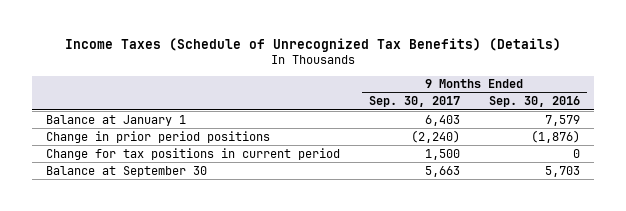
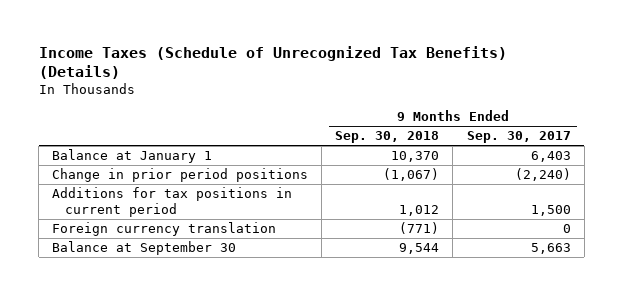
[488,96,580,108] Sep. 30, 2016 -> none
none -> [335,131,440,144] Sep. 30, 2018
[45,147,340,160] Change for tax positions in current period -> [52,187,293,218] Additions for tax positions in current period
none -> [52,222,277,237] Foreign currency translation

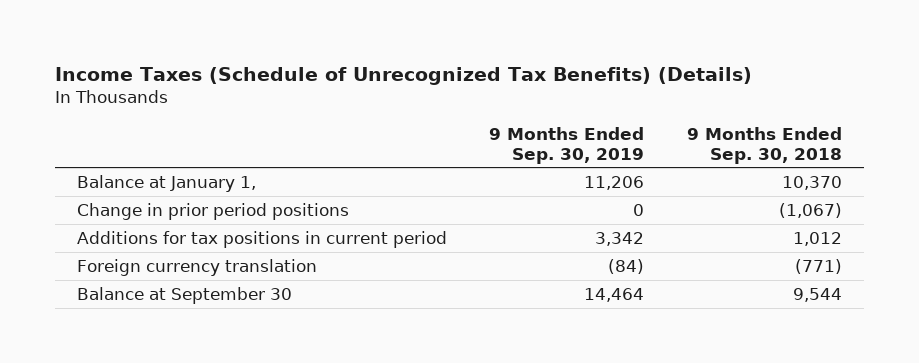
[466,131,571,144] Sep. 30, 2017 -> none
none -> [489,126,645,164] 9 Months Ended Sep. 30, 2019
[52,149,213,164] Balance at January 1 -> [76,174,256,192] Balance at January 1,

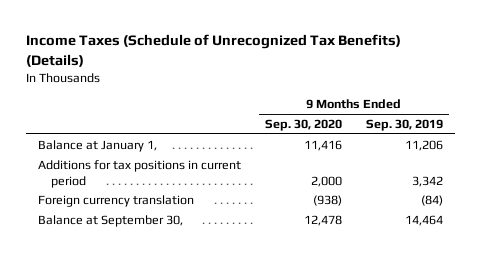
[687,126,843,164] 9 Months Ended Sep. 30, 2018 -> none
none -> [265,119,343,132] Sep. 30, 2020
[76,202,349,220] Change in prior period positions -> none
[76,286,292,304] Balance at September 30 -> [37,214,183,227] Balance at September 30,

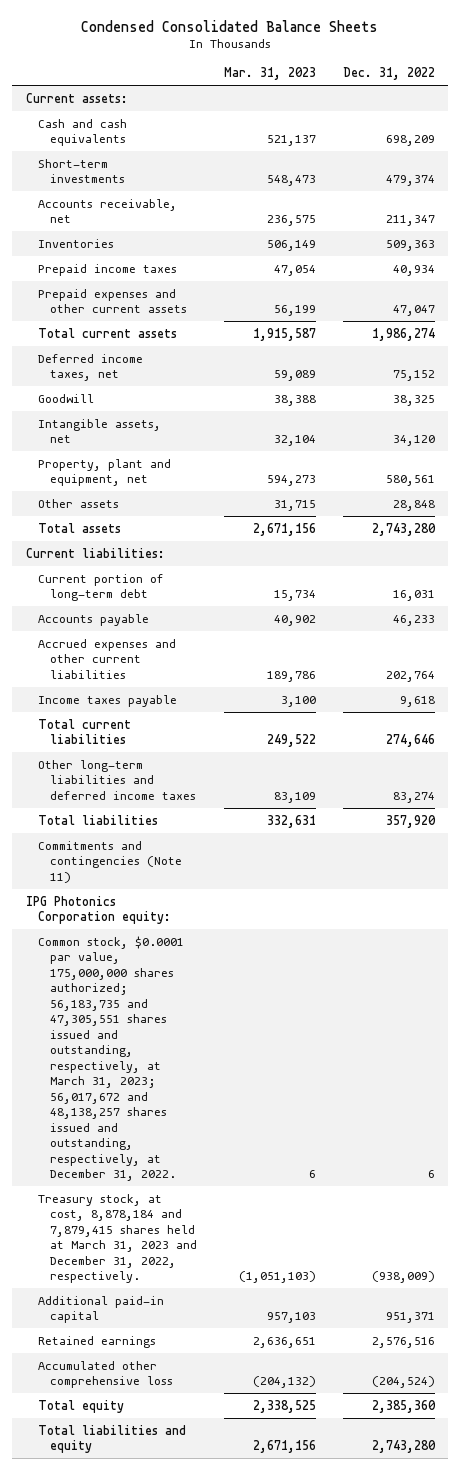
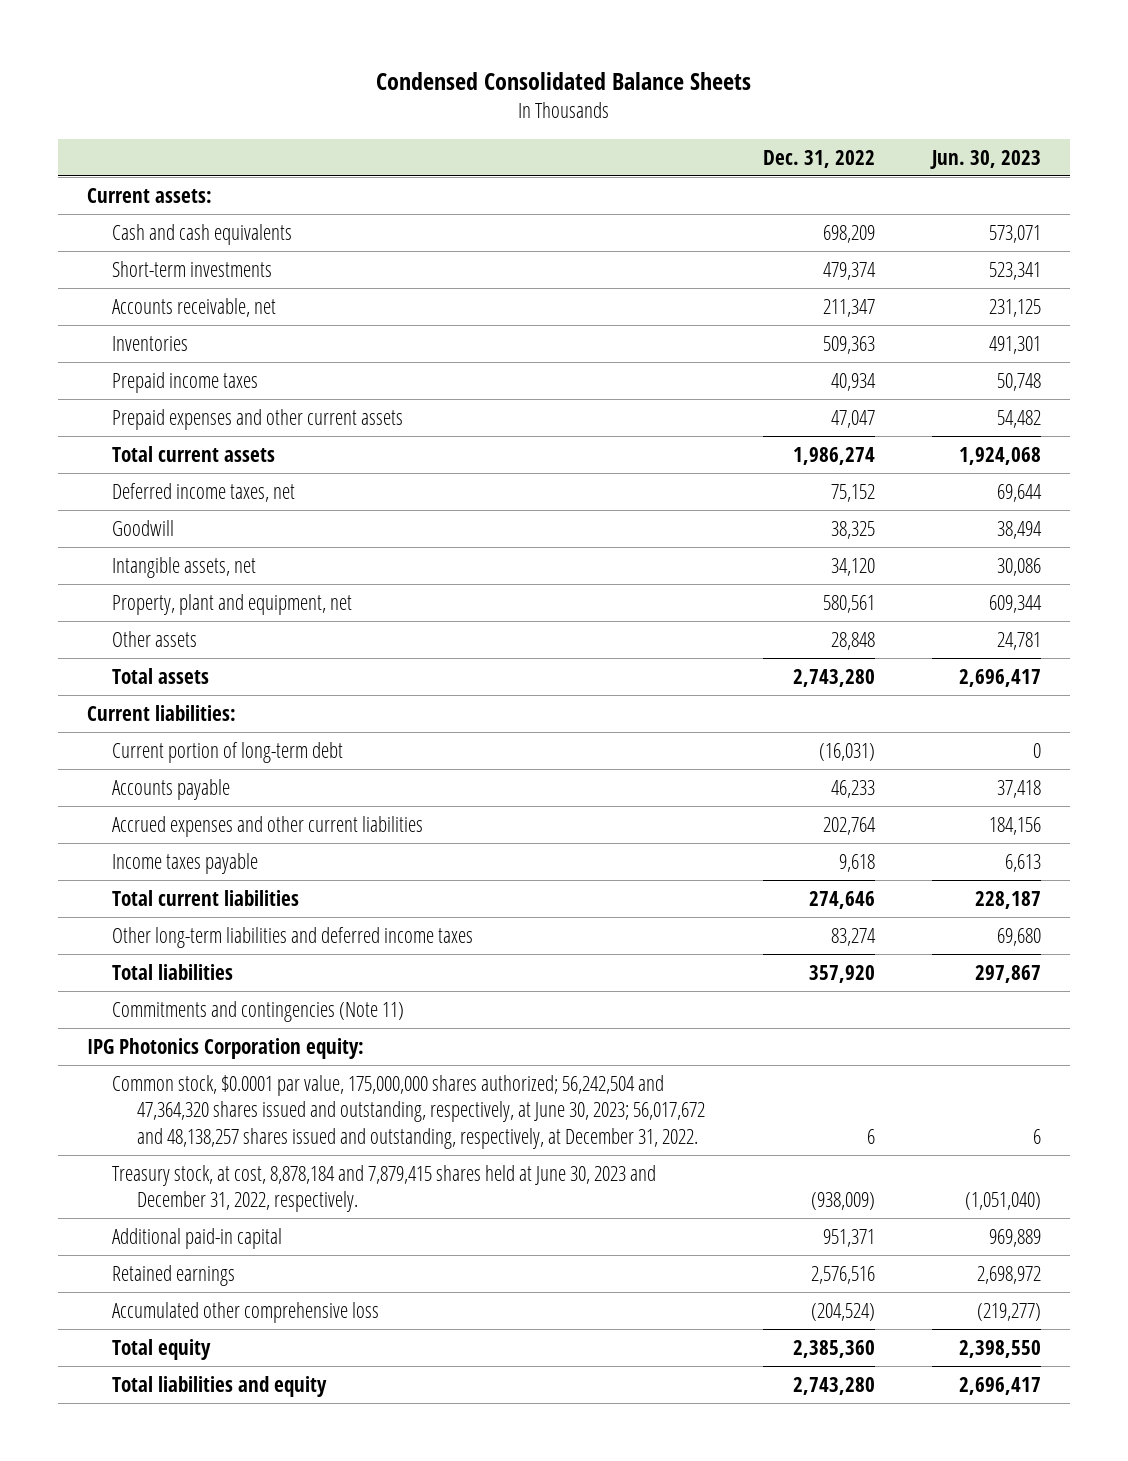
[223,67,316,81] Mar. 31, 2023 -> none
none -> [929,149,1041,169] Jun. 30, 2023
[392,590,435,602] 16,031 -> [818,742,875,761] (16,031)
[37,935,184,1182] Common stock, $0.0001 par value, 175,000,000 shares authorized; 56,183,735 and 47,305,551 shares issued and outstanding, respectively, at March 31, 2023; 56,017,672 and 48,138,257 shares issued and outstanding, respectively, at December 31, 2022. -> [112,1074,706,1149] Common stock, $0.0001 par value, 175,000,000 shares authorized; 56,242,504 and 47,364,320 shares issued and outstanding, respectively, at June 30, 2023; 56,017,672 and 48,138,257 shares issued and outstanding, respectively, at December 31, 2022.
[37,1193,197,1284] Treasury stock, at cost, 8,878,184 and 7,879,415 shares held at March 31, 2023 and December 31, 2022, respectively. -> [112,1164,657,1213] Treasury stock, at cost, 8,878,184 and 7,879,415 shares held at June 30, 2023 and December 31, 2022, respectively.

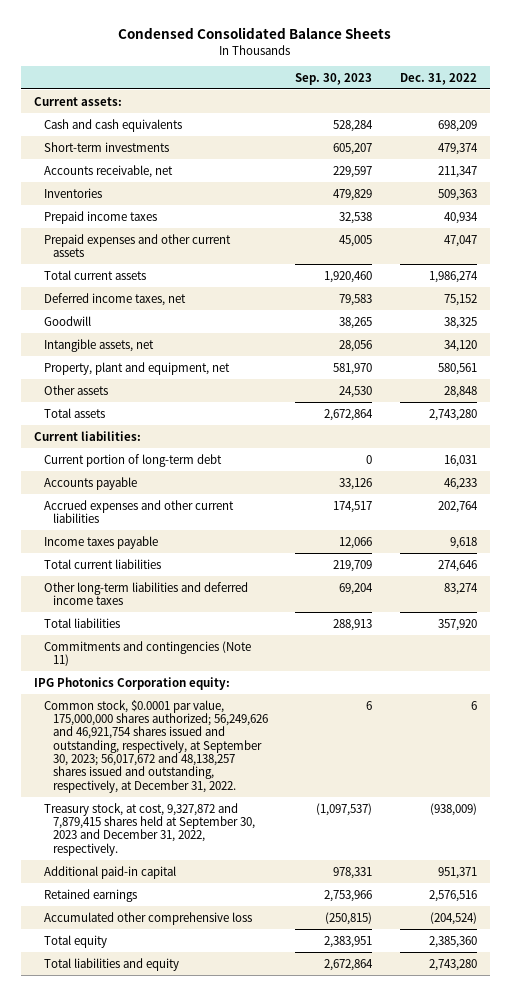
[929,149,1041,169] Jun. 30, 2023 -> none
none -> [295,72,373,85] Sep. 30, 2023
[818,742,875,761] (16,031) -> [443,454,477,467] 16,031
[112,1074,706,1149] Common stock, $0.0001 par value, 175,000,000 shares authorized; 56,242,504 and 47,364,320 shares issued and outstanding, respectively, at June 30, 2023; 56,017,672 and 48,138,257 shares issued and outstanding, respectively, at December 31, 2022. -> [43,699,269,793] Common stock, $0.0001 par value, 175,000,000 shares authorized; 56,249,626 and 46,921,754 shares issued and outstanding, respectively, at September 30, 2023; 56,017,672 and 48,138,257 shares issued and outstanding, respectively, at December 31, 2022.
[112,1164,657,1213] Treasury stock, at cost, 8,878,184 and 7,879,415 shares held at June 30, 2023 and December 31, 2022, respectively. -> [43,802,256,856] Treasury stock, at cost, 9,327,872 and 7,879,415 shares held at September 30, 2023 and December 31, 2022, respectively.

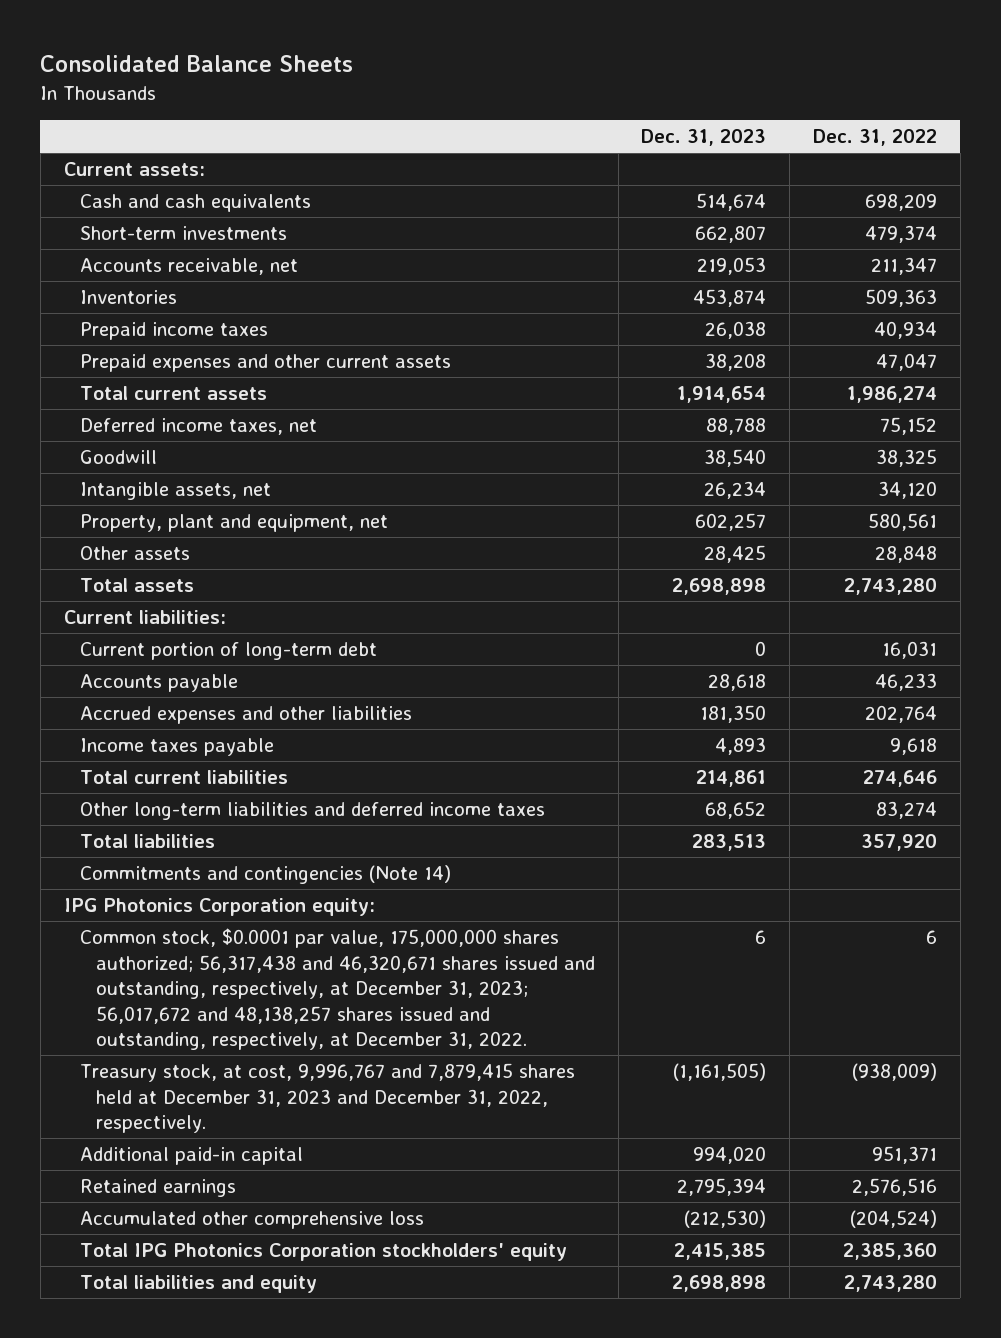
[118,26,392,39] Condensed Consolidated Balance Sheets -> [40,55,354,73] Consolidated Balance Sheets
[295,72,373,85] Sep. 30, 2023 -> none
none -> [641,129,767,147] Dec. 31, 2023
[43,499,234,523] Accrued expenses and other current liabilities -> [79,705,412,724] Accrued expenses and other liabilities
[43,640,251,666] Commitments and contingencies (Note 11) -> [79,864,451,884] Commitments and contingencies (Note 14)
[43,699,269,793] Common stock, $0.0001 par value, 175,000,000 shares authorized; 56,249,626 and 46,921,754 shares issued and outstanding, respectively, at September 30, 2023; 56,017,672 and 48,138,257 shares issued and outstanding, respectively, at December 31, 2022. -> [79,927,595,1051] Common stock, $0.0001 par value, 175,000,000 shares authorized; 56,317,438 and 46,320,671 shares issued and outstanding, respectively, at December 31, 2023; 56,017,672 and 48,138,257 shares issued and outstanding, respectively, at December 31, 2022.
[43,802,256,856] Treasury stock, at cost, 9,327,872 and 7,879,415 shares held at September 30, 2023 and December 31, 2022, respectively. -> [79,1062,575,1134] Treasury stock, at cost, 9,996,767 and 7,879,415 shares held at December 31, 2023 and December 31, 2022, respectively.
[43,934,107,948] Total equity -> [79,1242,567,1261] Total IPG Photonics Corporation stockholders' equity

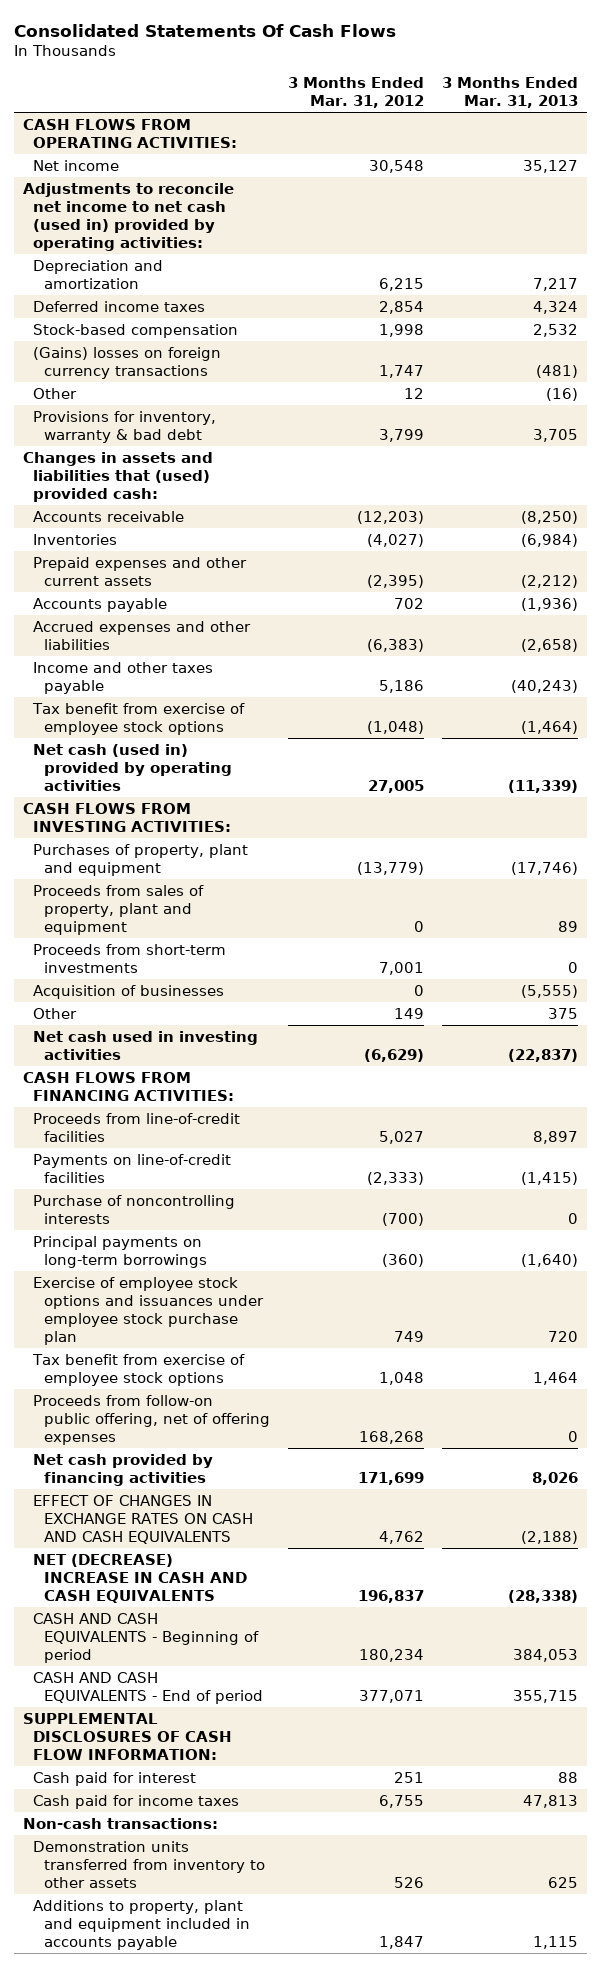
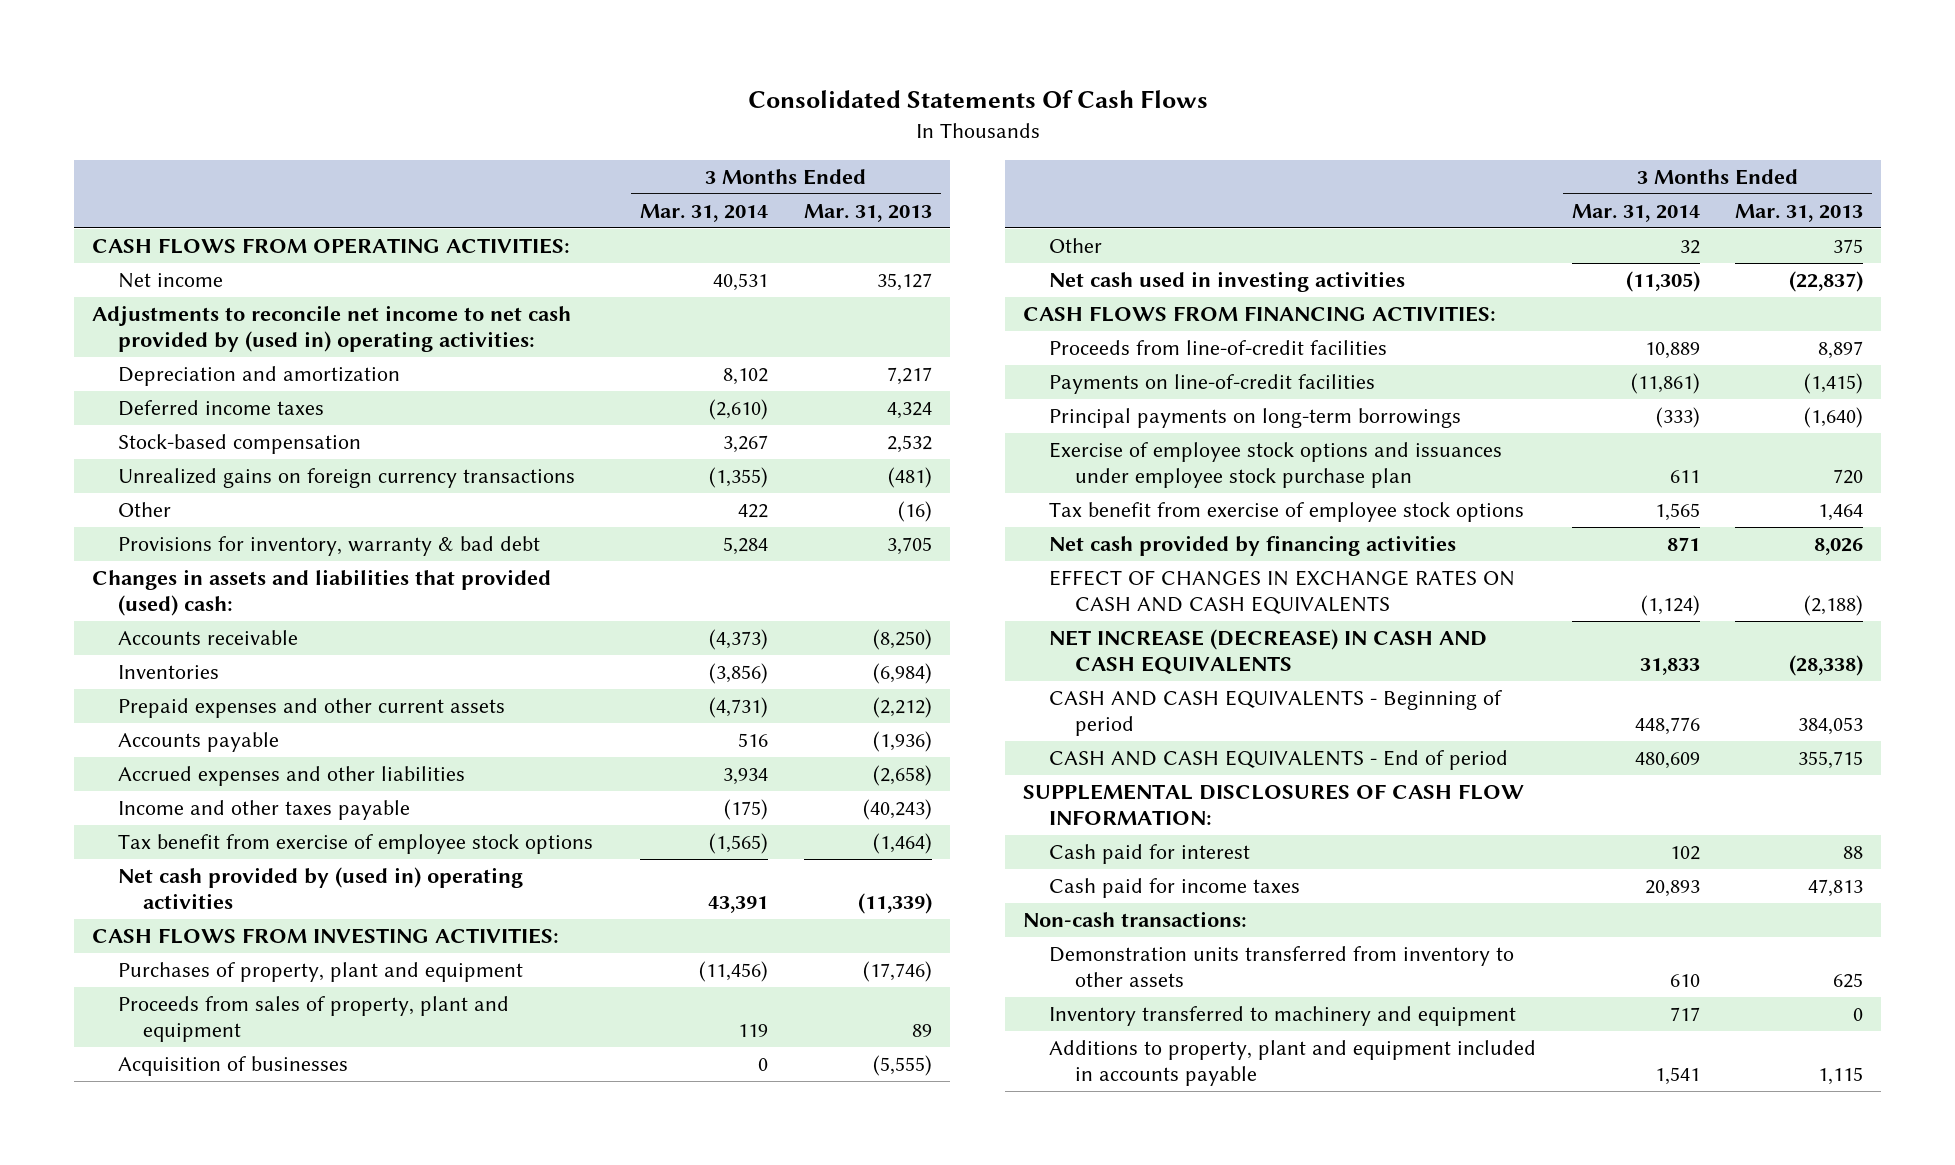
[287,77,424,109] 3 Months Ended Mar. 31, 2012 -> none
none -> [640,203,769,222] Mar. 31, 2014
[22,182,234,252] Adjustments to reconcile net income to net cash (used in) provided by operating activities: -> [91,305,571,353] Adjustments to reconcile net income to net cash provided by (used in) operating activities:
[33,346,222,379] (Gains) losses on foreign currency transactions -> [117,468,575,489] Unrealized gains on foreign currency transactions
[22,451,213,503] Changes in assets and liabilities that (used) provided cash: -> [91,569,551,617] Changes in assets and liabilities that provided (used) cash:
[33,743,232,792] Net cash (used in) provided by operating activities -> [117,867,523,910] Net cash provided by (used in) operating activities
[33,943,227,973] Proceeds from short-term investments -> none
[33,1194,236,1224] Purchase of noncontrolling interests -> none
[33,1394,270,1446] Proceeds from follow-on public offering, net of offering expenses -> none
[33,1553,247,1604] NET (DECREASE) INCREASE IN CASH AND CASH EQUIVALENTS -> [1048,629,1487,675] NET INCREASE (DECREASE) IN CASH AND CASH EQUIVALENTS
none -> [1048,1006,1516,1027] Inventory transferred to machinery and equipment

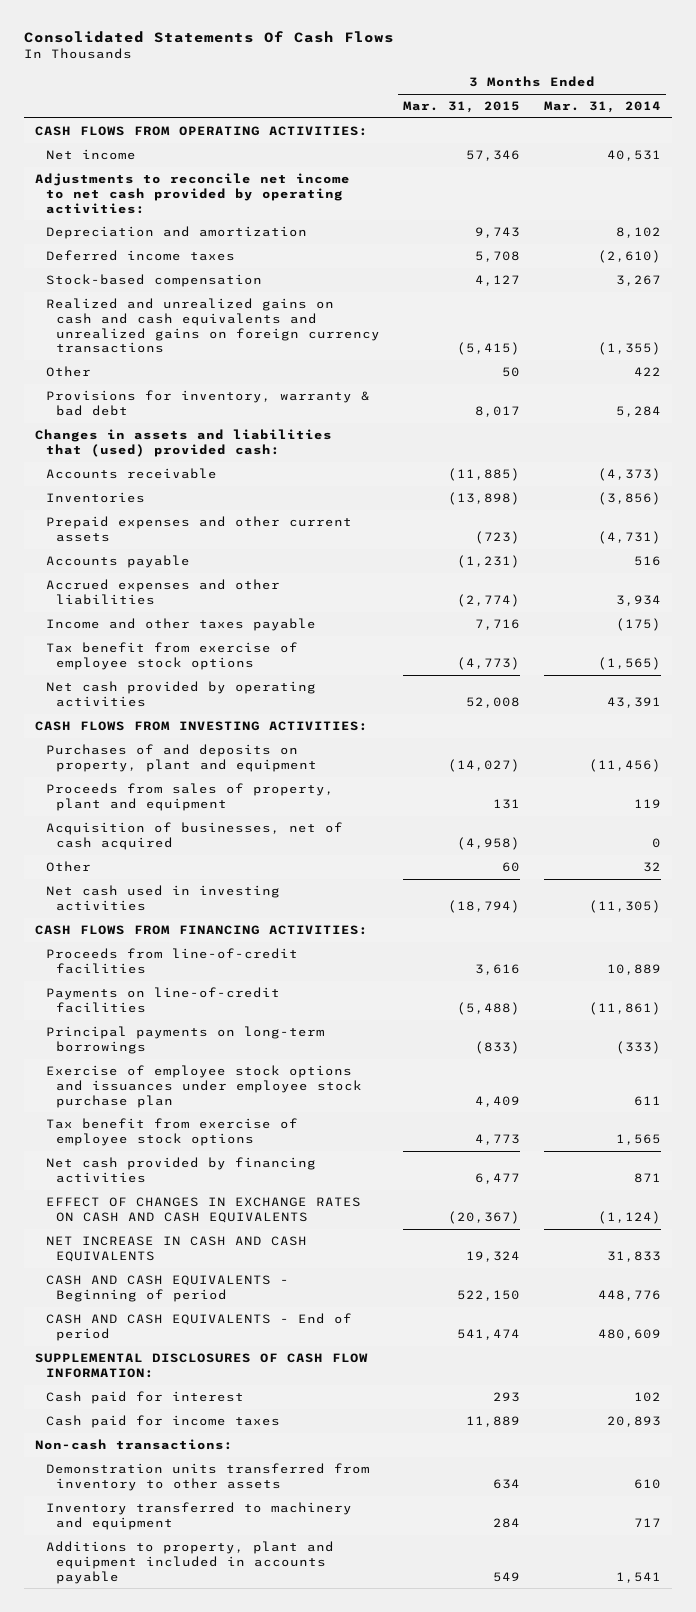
[804,203,933,222] Mar. 31, 2013 -> none
none -> [403,101,521,114] Mar. 31, 2015
[91,305,571,353] Adjustments to reconcile net income to net cash provided by (used in) operating activities: -> [35,173,351,214] Adjustments to reconcile net income to net cash provided by operating activities:
[117,468,575,489] Unrealized gains on foreign currency transactions -> [45,298,381,354] Realized and unrealized gains on cash and cash equivalents and unrealized gains on foreign currency transactions
[91,569,551,617] Changes in assets and liabilities that provided (used) cash: -> [35,429,333,457] Changes in assets and liabilities that (used) provided cash:
[117,867,523,910] Net cash provided by (used in) operating activities -> [45,681,316,707] Net cash provided by operating activities
[117,962,523,983] Purchases of property, plant and equipment -> [45,744,318,772] Purchases of and deposits on property, plant and equipment
[117,1056,348,1077] Acquisition of businesses -> [45,822,343,850] Acquisition of businesses, net of cash acquired
[1048,629,1487,675] NET INCREASE (DECREASE) IN CASH AND CASH EQUIVALENTS -> [45,1236,307,1262] NET INCREASE IN CASH AND CASH EQUIVALENTS

